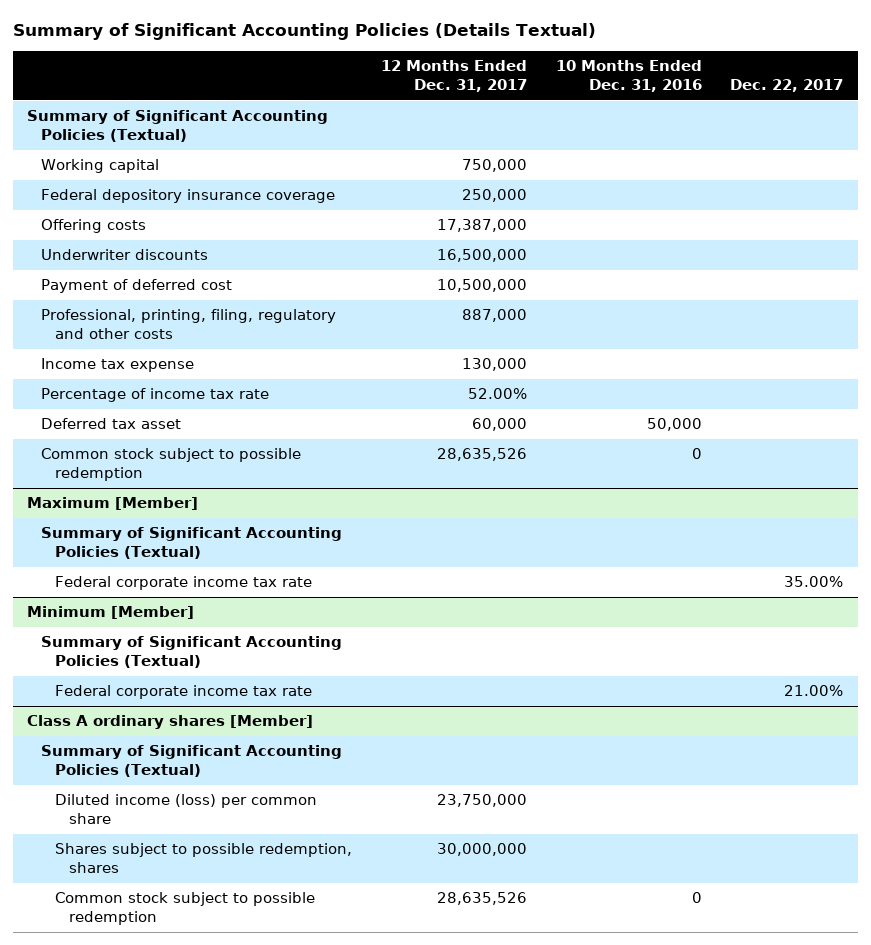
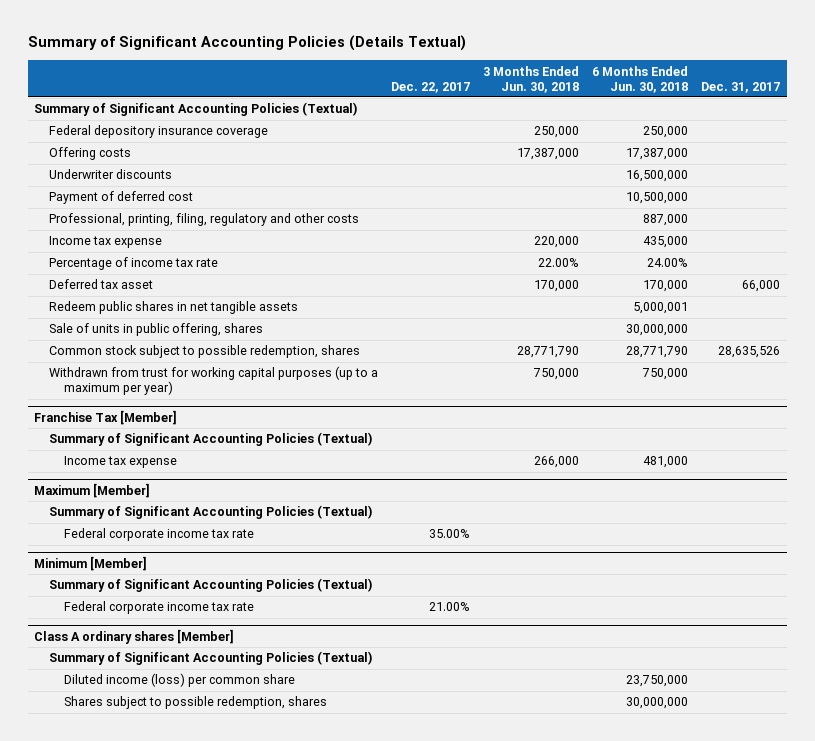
[380,60,527,93] 12 Months Ended Dec. 31, 2017 -> none
[555,60,702,93] 10 Months Ended Dec. 31, 2016 -> none
none -> [483,65,580,93] 3 Months Ended Jun. 30, 2018
none -> [592,65,689,93] 6 Months Ended Jun. 30, 2018
none -> [701,81,781,93] Dec. 31, 2017
[41,159,160,174] Working capital -> none
none -> [49,301,299,315] Redeem public shares in net tangible assets
none -> [49,323,264,337] Sale of units in public offering, shares
[41,448,302,482] Common stock subject to possible redemption -> [49,345,361,359] Common stock subject to possible redemption, shares
none -> [49,366,379,396] Withdrawn from trust for working capital purposes (up to a maximum per year)
none -> [34,409,178,425] Franchise Tax [Member]
none -> [49,432,374,447] Summary of Significant Accounting Policies (Textual)
none -> [64,456,178,469] Income tax expense
[55,892,316,926] Common stock subject to possible redemption -> none

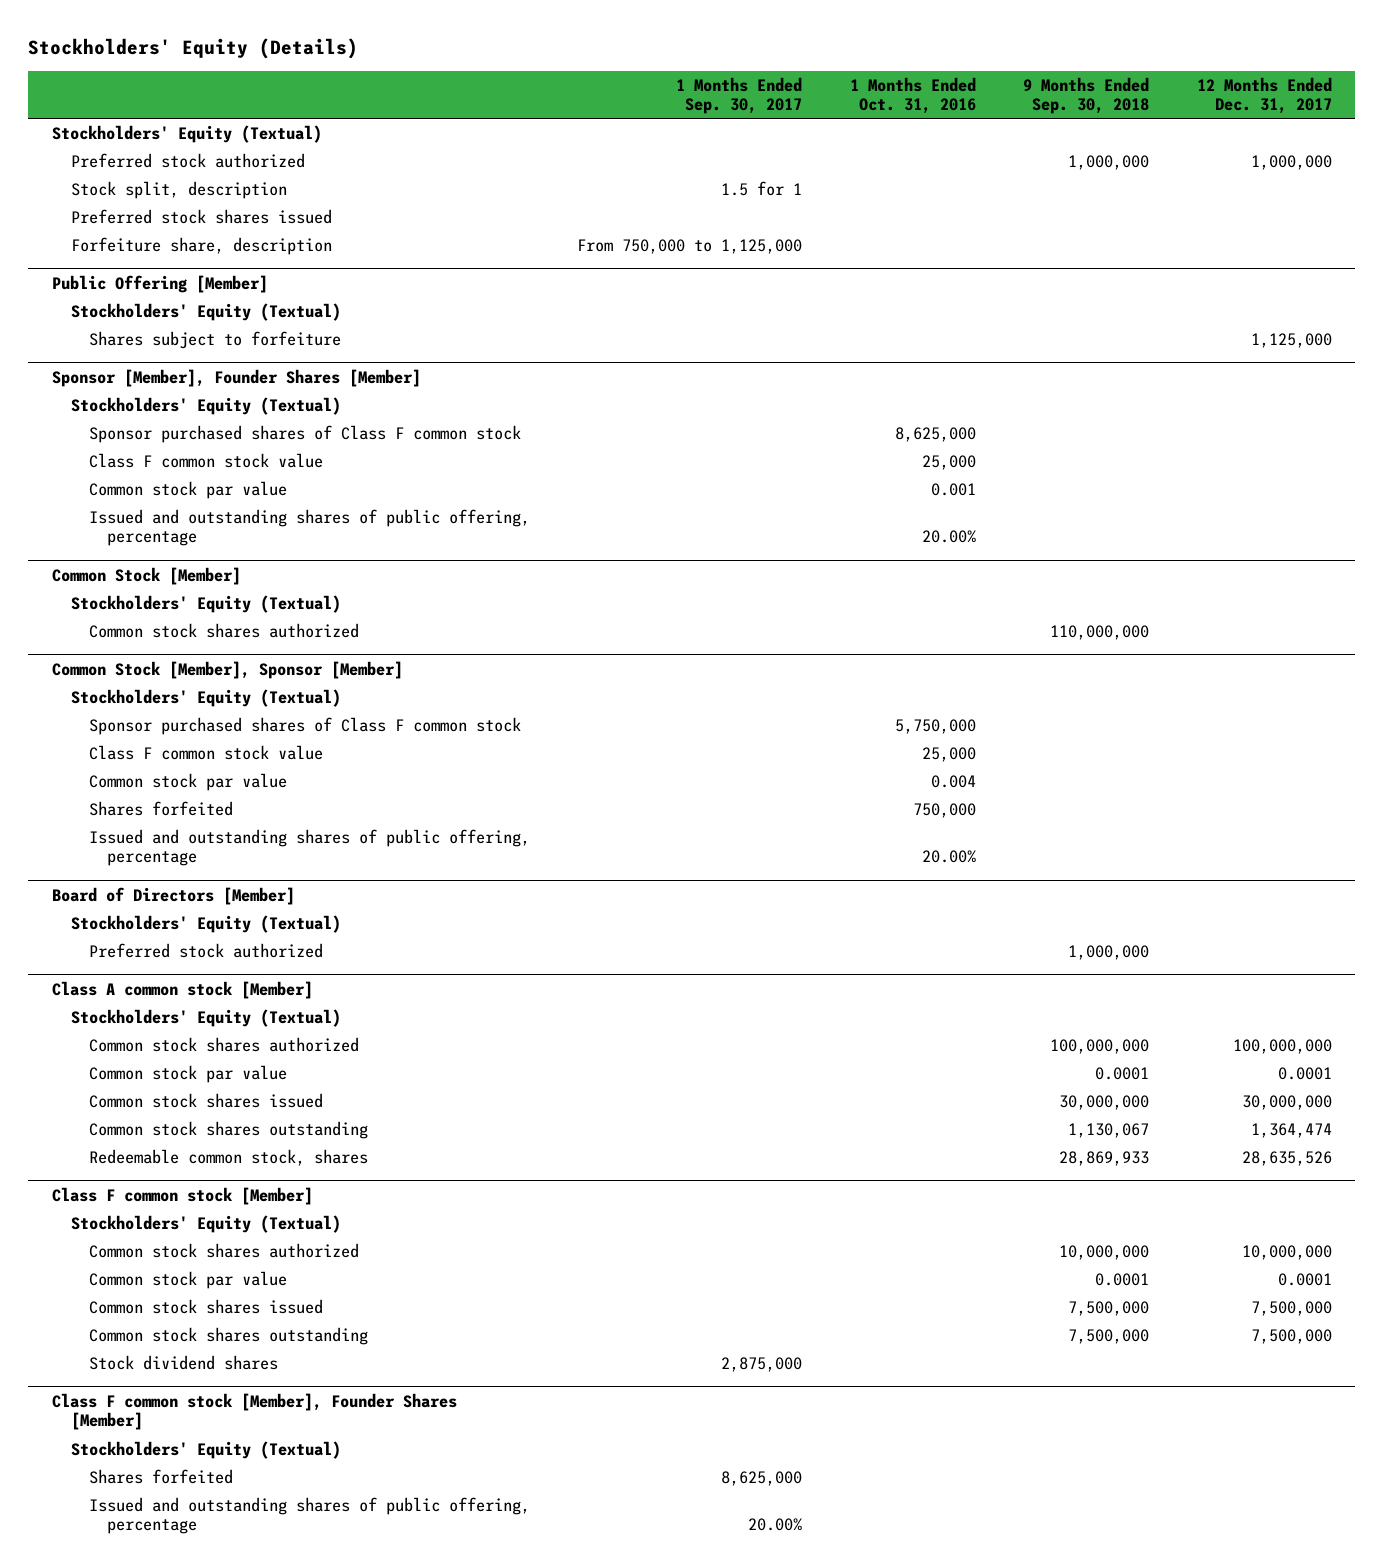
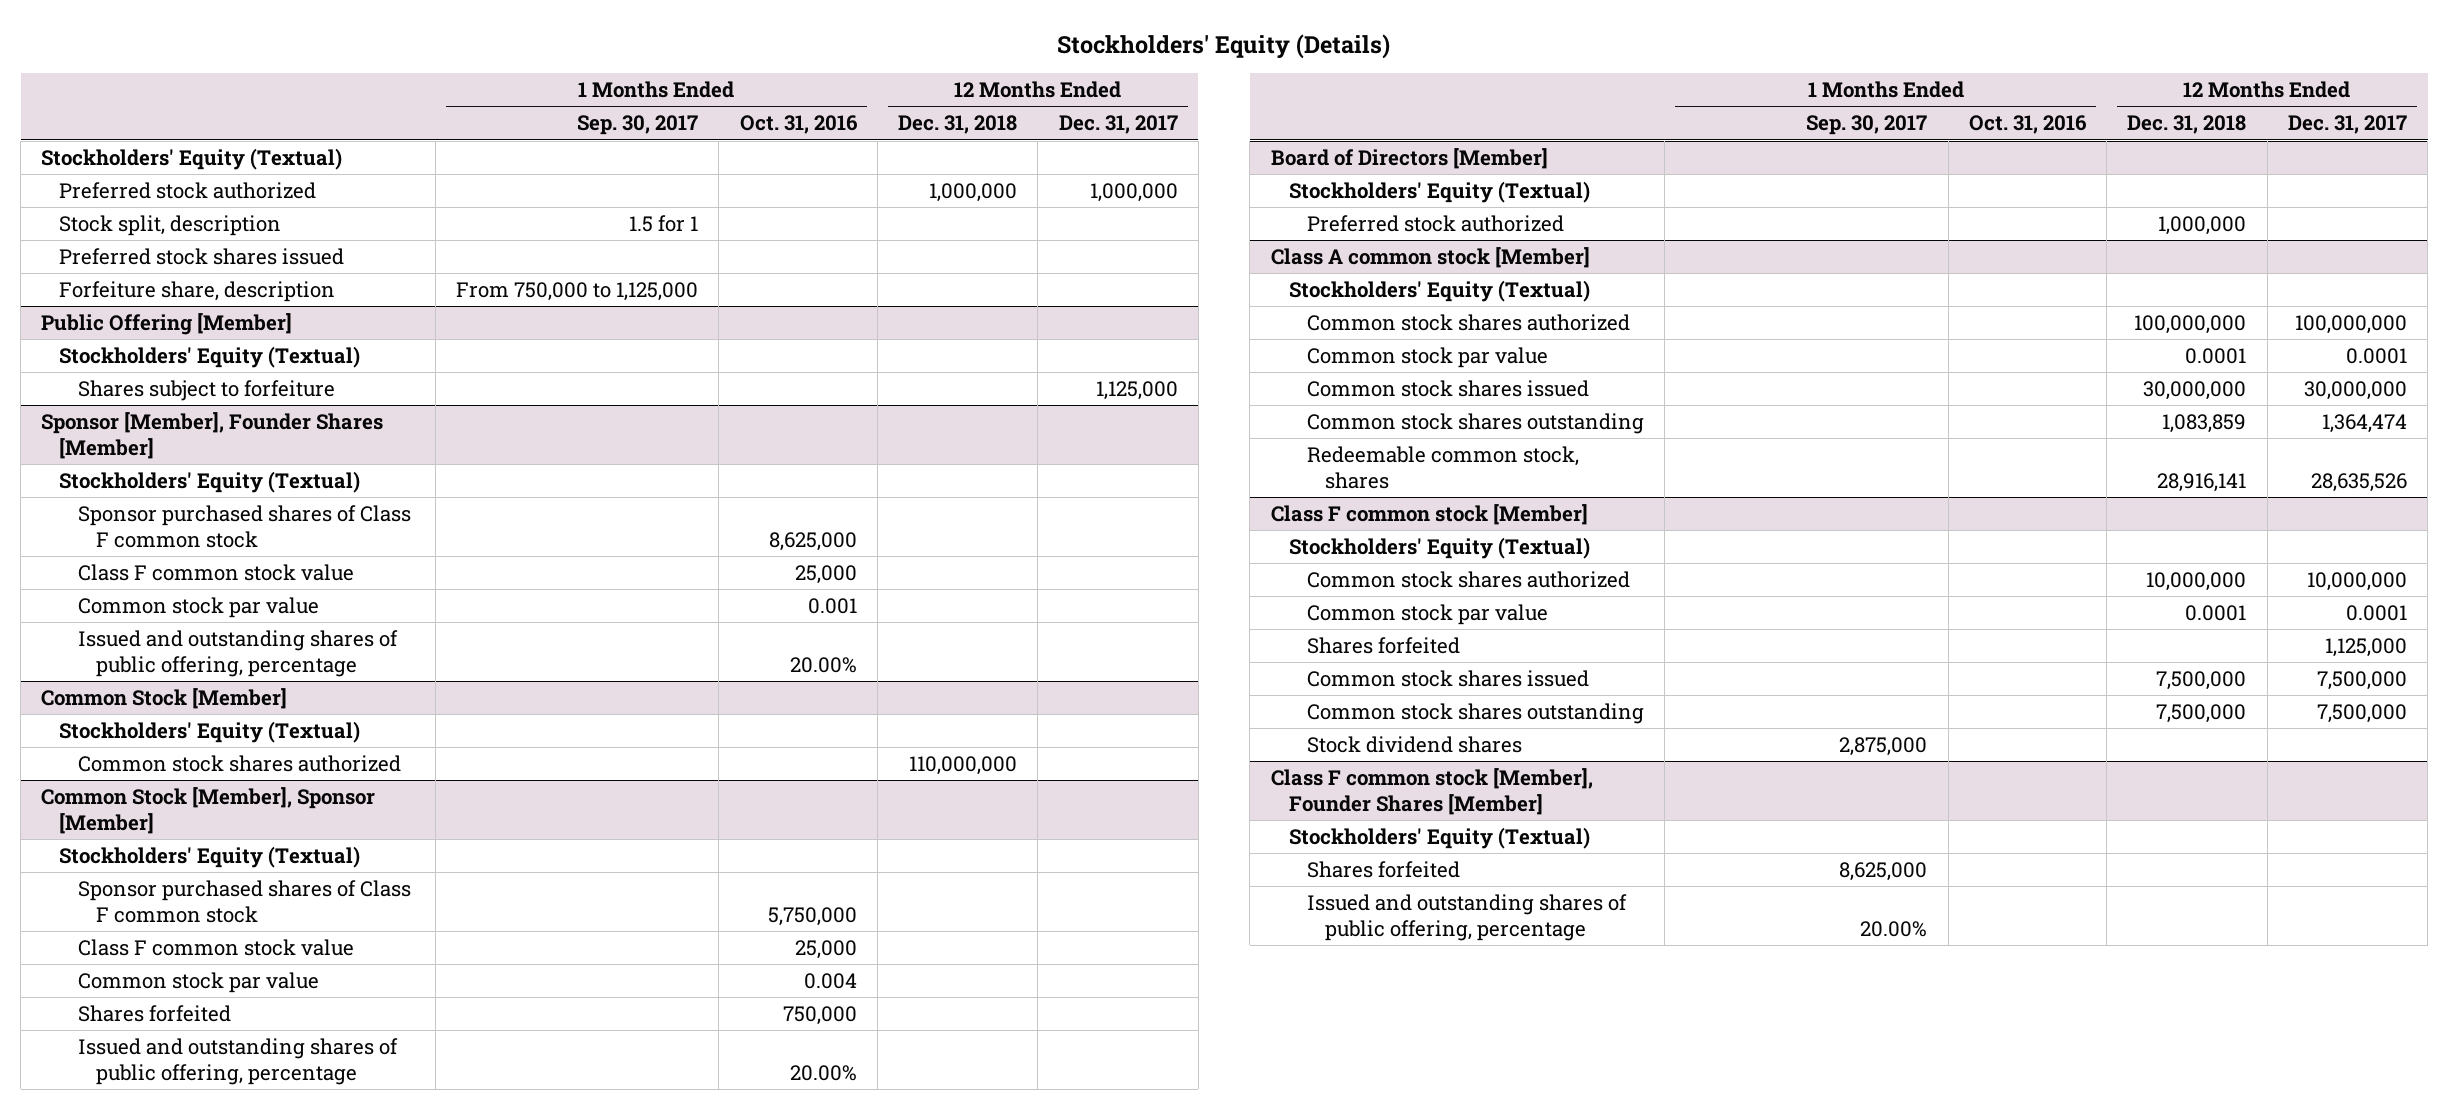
[1023,76,1150,114] 9 Months Ended Sep. 30, 2018 -> none
none -> [898,115,1018,135] Dec. 31, 2018
none -> [1306,637,1460,655] Shares forfeited

